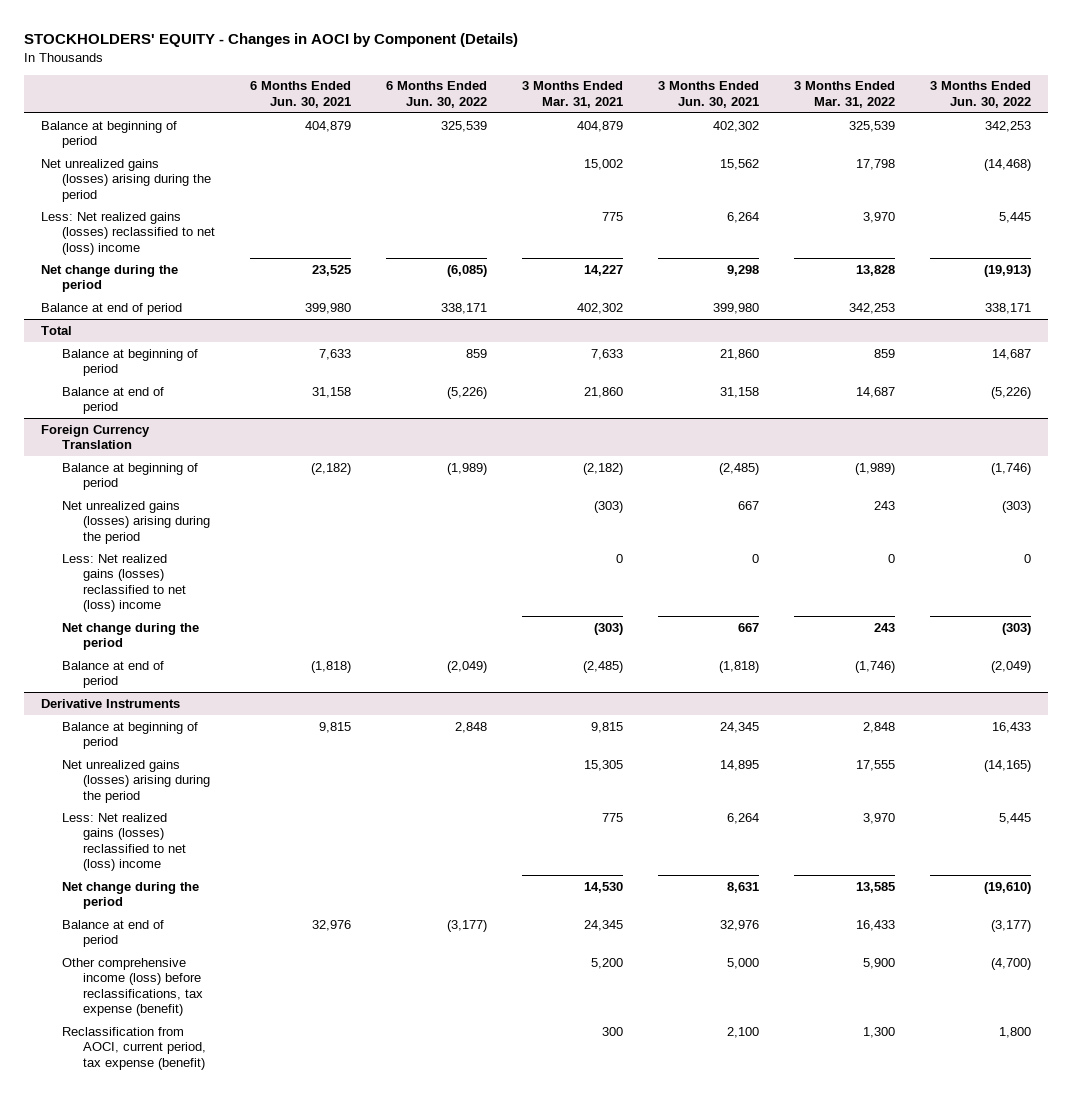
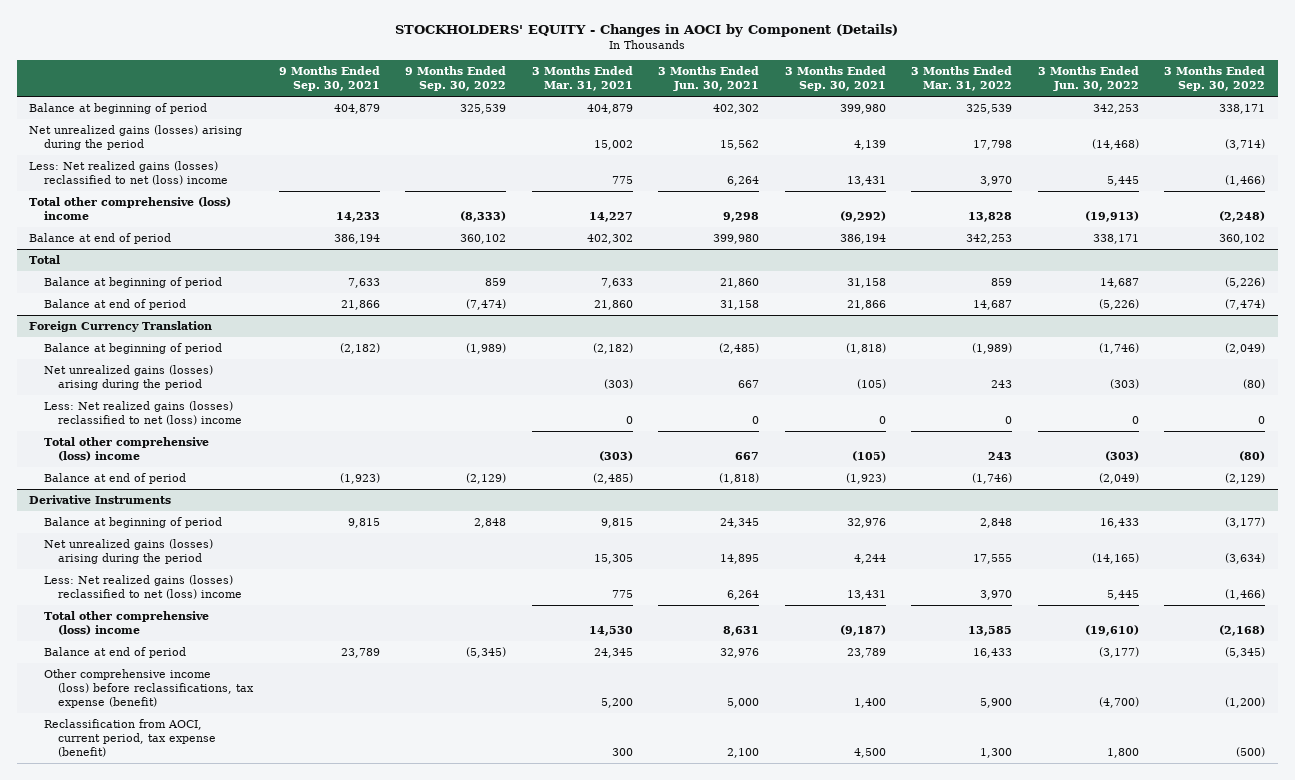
[249,81,351,108] 6 Months Ended Jun. 30, 2021 -> none
[385,81,487,108] 6 Months Ended Jun. 30, 2022 -> none
none -> [278,66,380,92] 9 Months Ended Sep. 30, 2021
none -> [405,66,507,92] 9 Months Ended Sep. 30, 2022
none -> [784,66,886,92] 3 Months Ended Sep. 30, 2021
none -> [1164,66,1266,92] 3 Months Ended Sep. 30, 2022
[41,264,179,293] Net change during the period -> [29,197,232,221] Total other comprehensive (loss) income
[61,622,199,651] Net change during the period -> [43,437,209,462] Total other comprehensive (loss) income
[61,881,199,910] Net change during the period -> [43,611,209,636] Total other comprehensive (loss) income

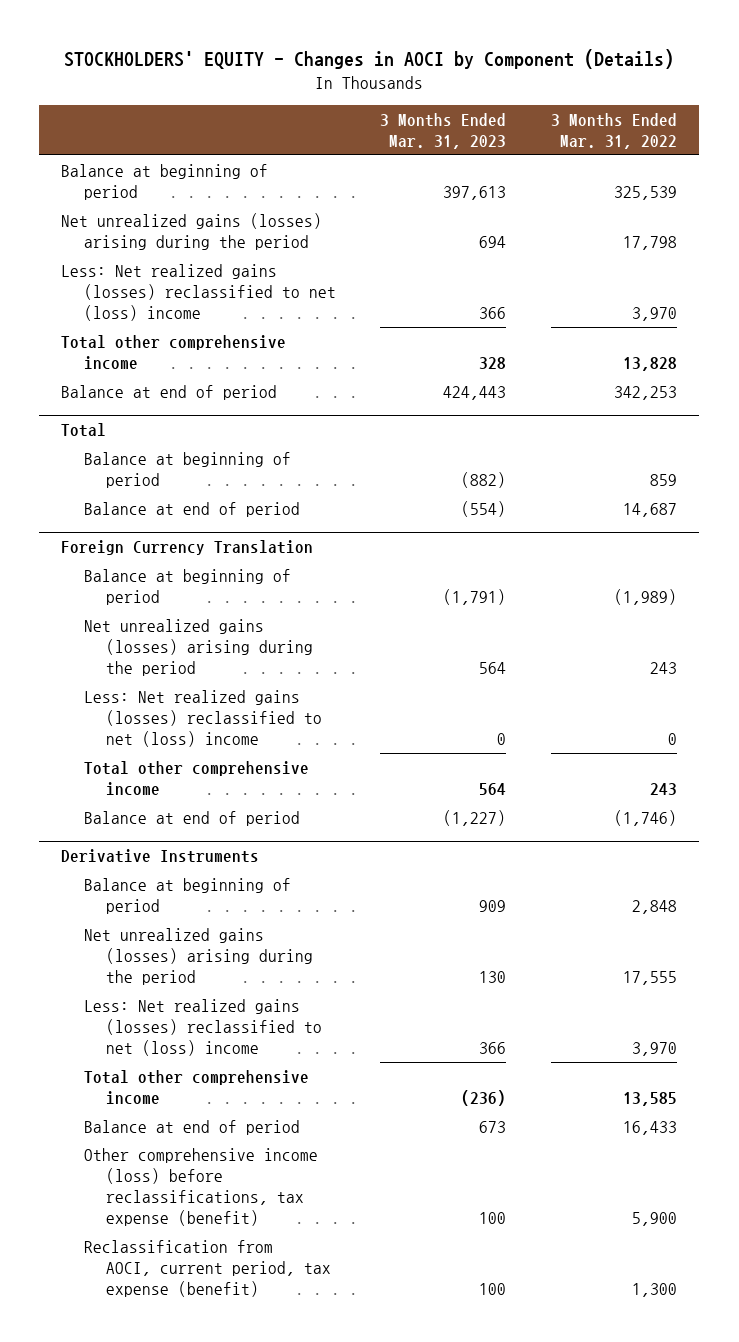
[278,66,380,92] 9 Months Ended Sep. 30, 2021 -> none
[405,66,507,92] 9 Months Ended Sep. 30, 2022 -> none
[531,66,633,92] 3 Months Ended Mar. 31, 2021 -> none
[658,66,760,92] 3 Months Ended Jun. 30, 2021 -> none
[784,66,886,92] 3 Months Ended Sep. 30, 2021 -> none
[1037,66,1139,92] 3 Months Ended Jun. 30, 2022 -> none
[1164,66,1266,92] 3 Months Ended Sep. 30, 2022 -> none
none -> [380,112,507,149] 3 Months Ended Mar. 31, 2023
[29,197,232,221] Total other comprehensive (loss) income -> [61,334,287,370] Total other comprehensive income
[43,437,209,462] Total other comprehensive (loss) income -> [83,760,309,796] Total other comprehensive income
[43,611,209,636] Total other comprehensive (loss) income -> [83,1069,309,1105] Total other comprehensive income

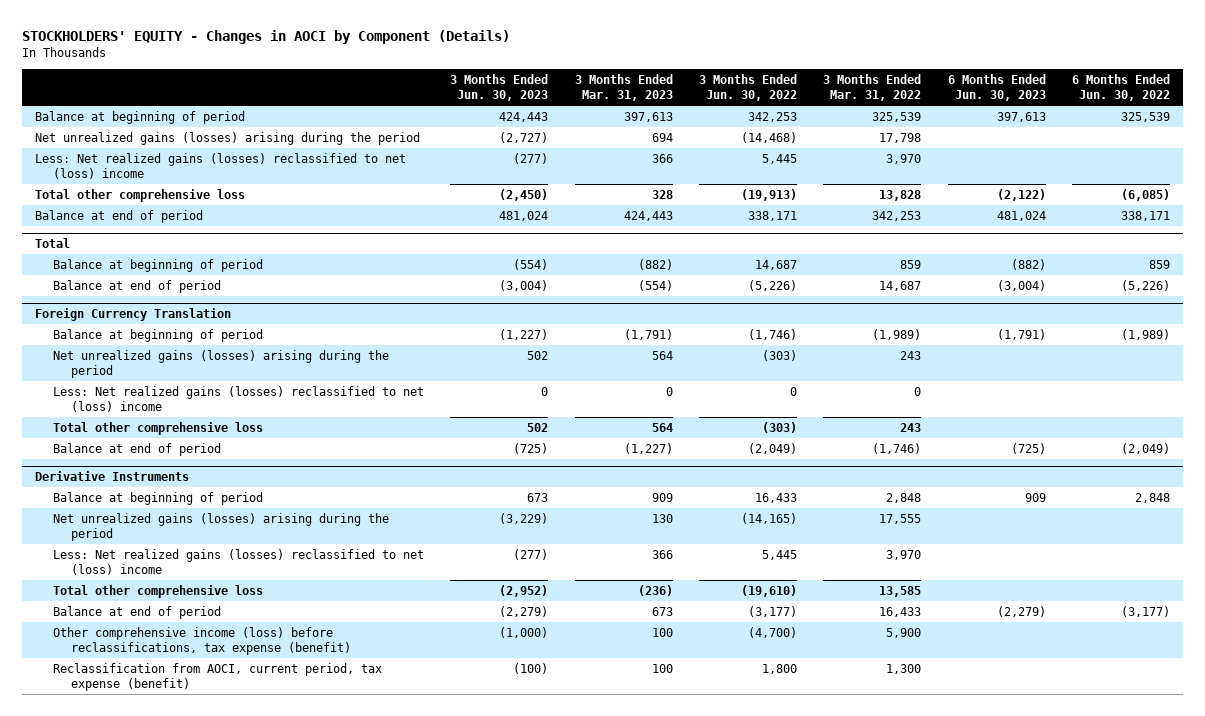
none -> [450,74,549,102] 3 Months Ended Jun. 30, 2023
none -> [698,74,797,102] 3 Months Ended Jun. 30, 2022
none -> [947,74,1046,102] 6 Months Ended Jun. 30, 2023
none -> [1071,74,1170,102] 6 Months Ended Jun. 30, 2022
[61,334,287,370] Total other comprehensive income -> [34,188,245,202] Total other comprehensive loss
[83,760,309,796] Total other comprehensive income -> [53,421,264,435] Total other comprehensive loss
[83,1069,309,1105] Total other comprehensive income -> [53,584,264,598] Total other comprehensive loss

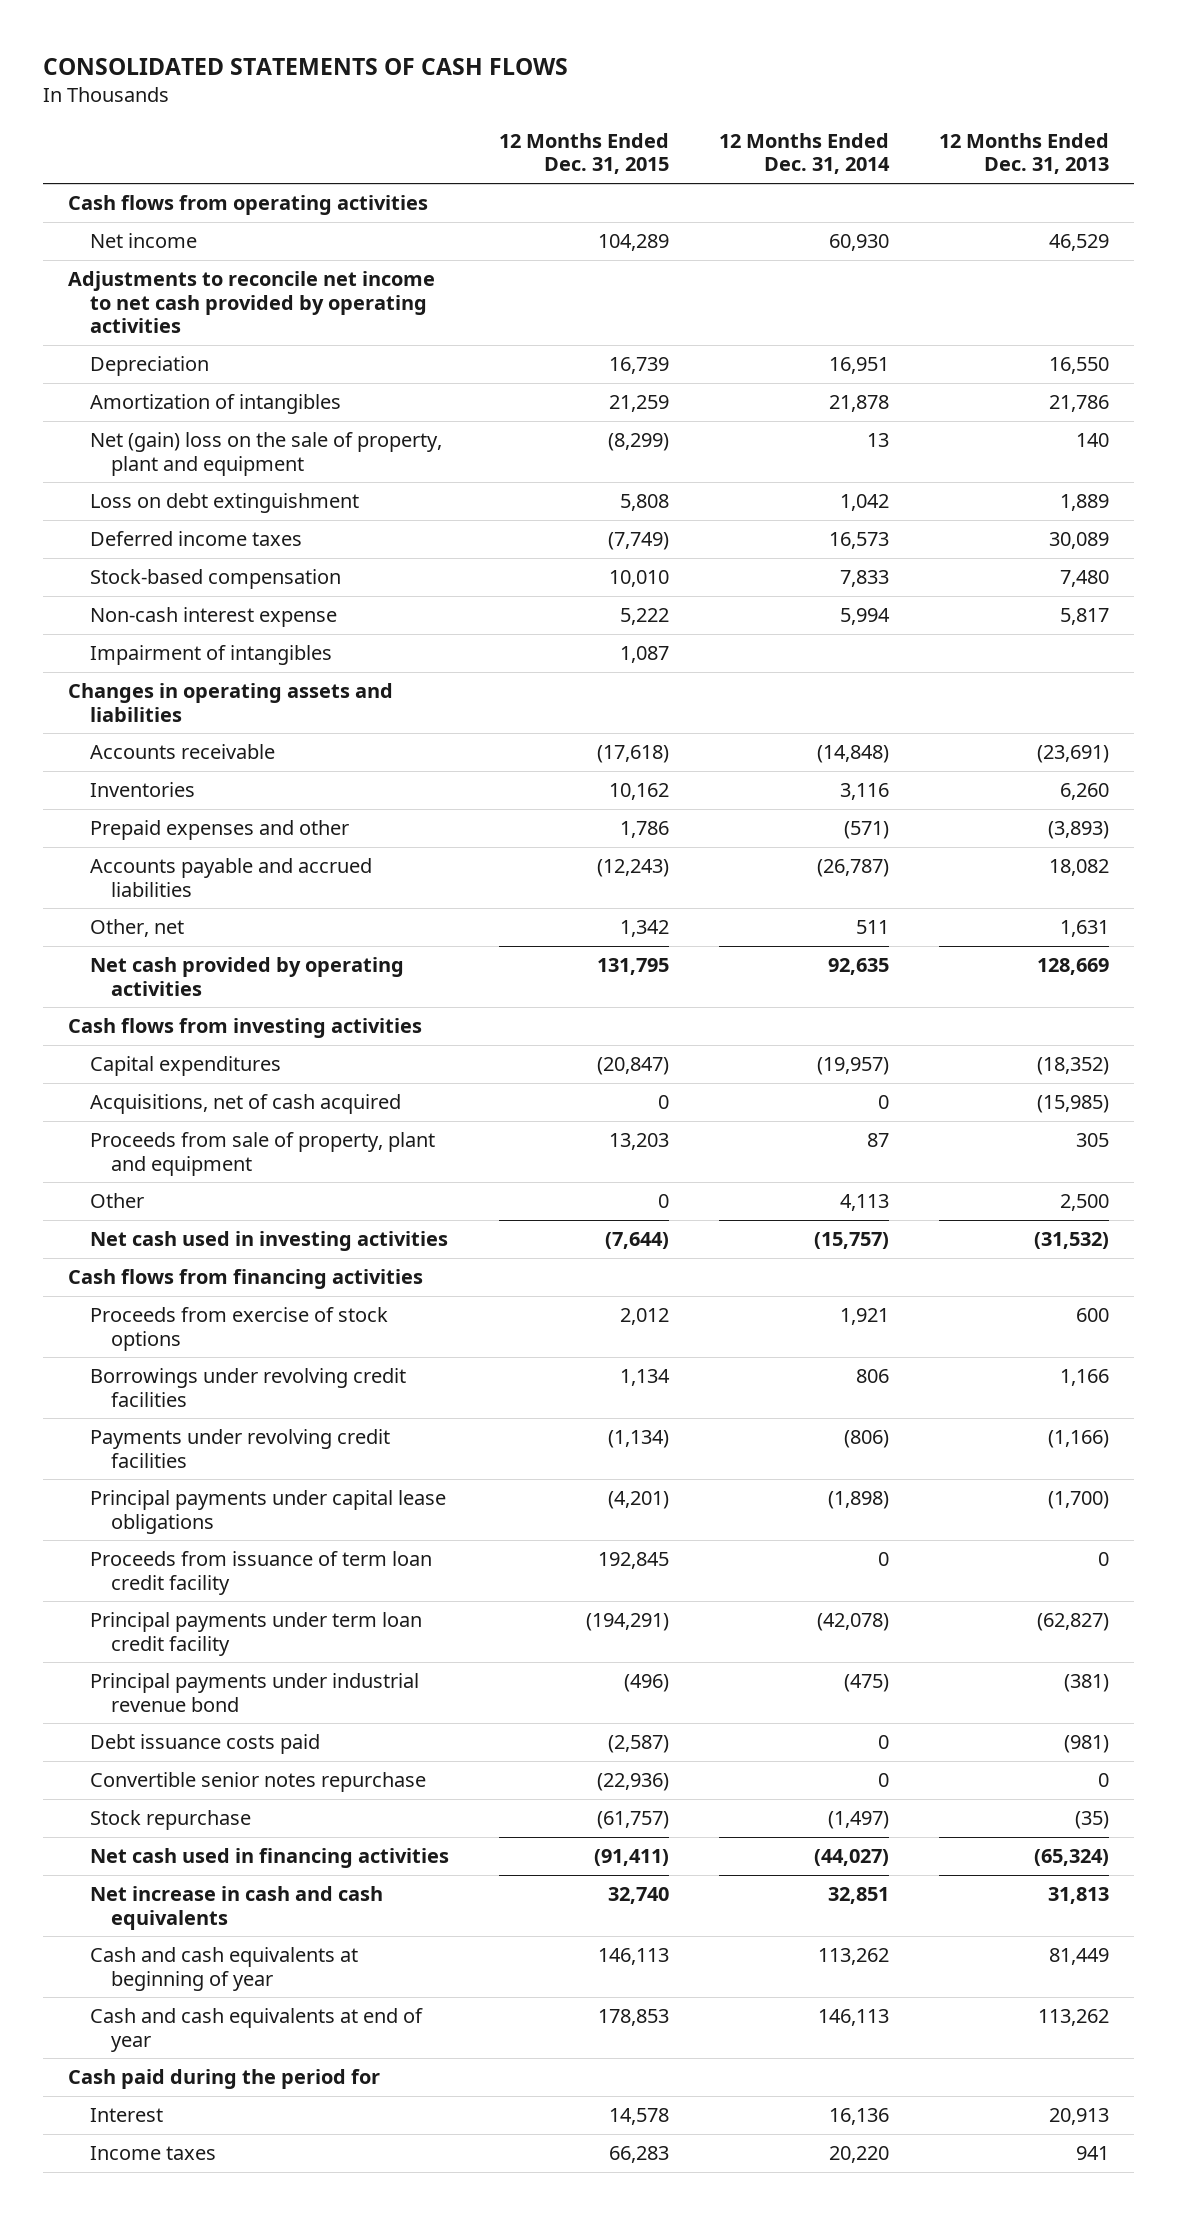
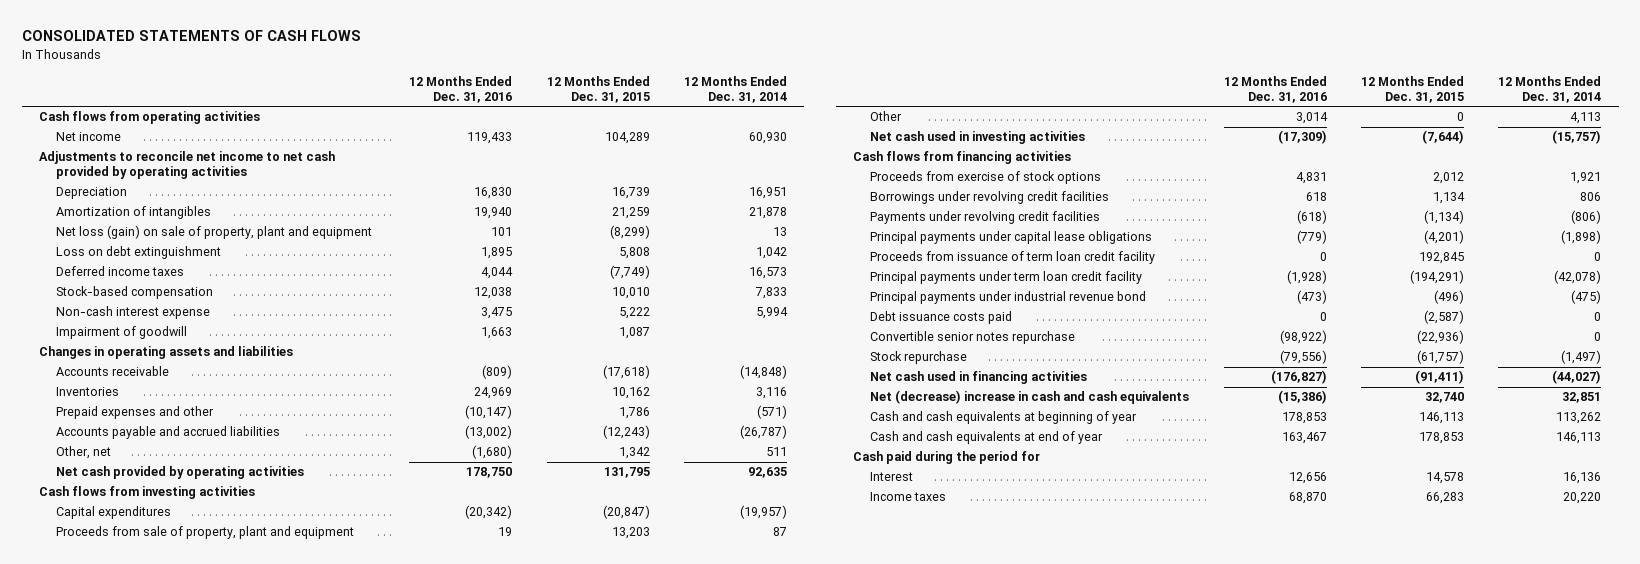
[939,132,1110,175] 12 Months Ended Dec. 31, 2013 -> none
none -> [409,75,513,103] 12 Months Ended Dec. 31, 2016
[89,432,442,476] Net (gain) loss on the sale of property, plant and equipment -> [56,225,373,240] Net loss (gain) on sale of property, plant and equipment
[89,645,332,666] Impairment of intangibles -> [56,326,188,340] Impairment of goodwill
[89,1094,401,1115] Acquisitions, net of cash acquired -> none
[89,1886,383,1930] Net increase in cash and cash equivalents -> [870,390,1190,405] Net (decrease) increase in cash and cash equivalents

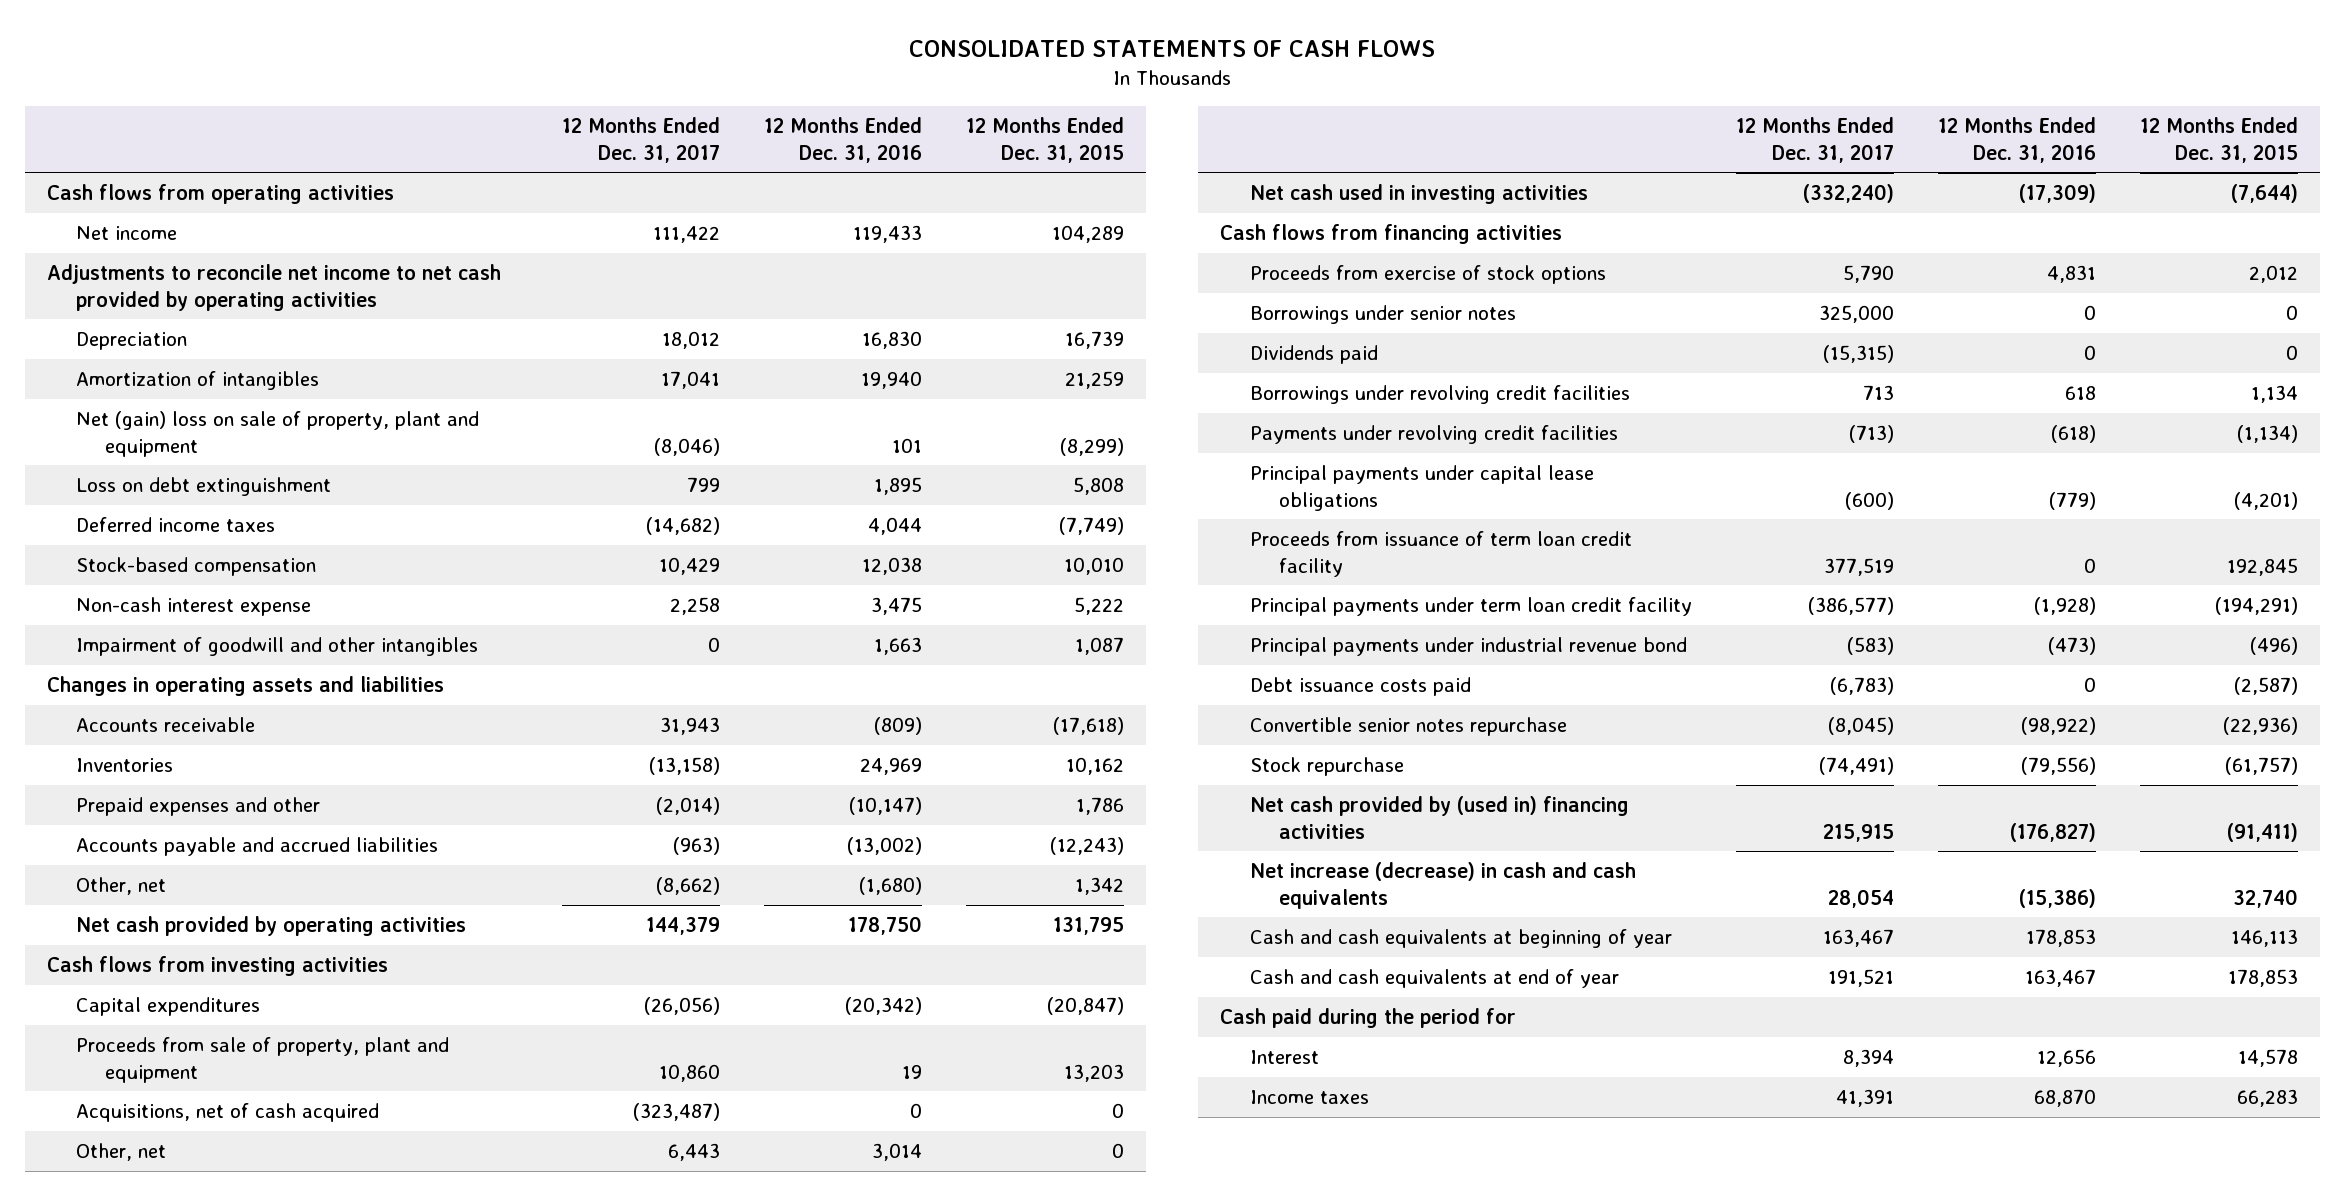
[684,75,788,103] 12 Months Ended Dec. 31, 2014 -> none
none -> [562,117,721,163] 12 Months Ended Dec. 31, 2017
[56,225,373,240] Net loss (gain) on sale of property, plant and equipment -> [76,410,480,457] Net (gain) loss on sale of property, plant and equipment
[56,326,188,340] Impairment of goodwill -> [76,636,479,656] Impairment of goodwill and other intangibles
none -> [76,1102,380,1122] Acquisitions, net of cash acquired
[870,111,903,122] Other -> [76,1142,167,1161] Other, net
none -> [1249,304,1516,324] Borrowings under senior notes
none -> [1249,344,1378,364] Dividends paid
[870,371,1088,385] Net cash used in financing activities -> [1249,795,1629,839] Net cash provided by (used in) financing activities
[870,390,1190,405] Net (decrease) increase in cash and cash equivalents -> [1249,861,1636,909] Net increase (decrease) in cash and cash equivalents

